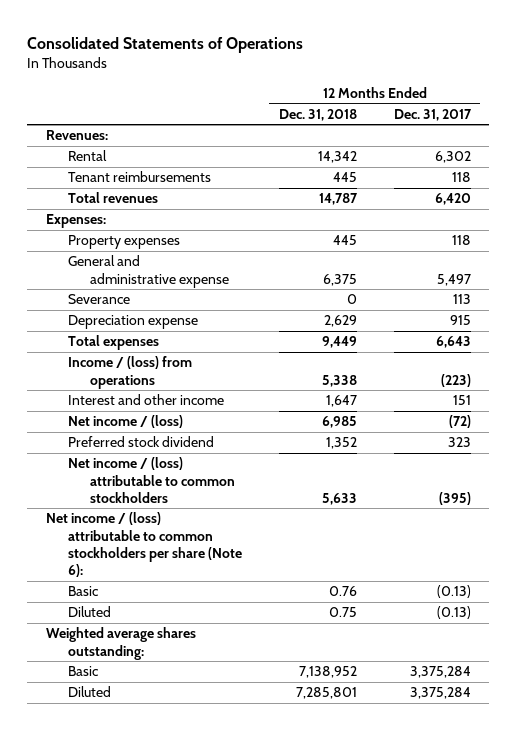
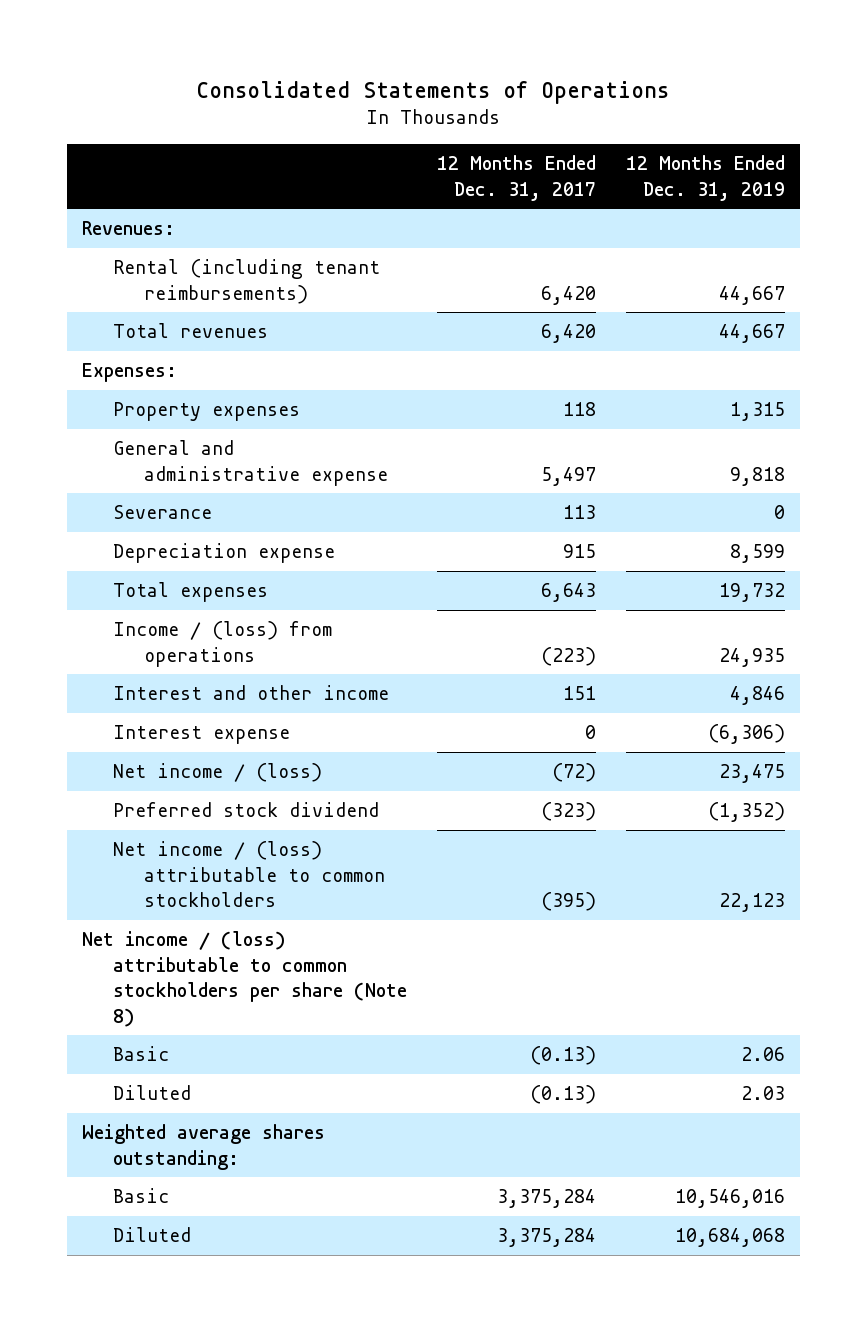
[278,108,357,121] Dec. 31, 2018 -> none
none -> [625,155,785,201] 12 Months Ended Dec. 31, 2019
[67,171,211,183] Tenant reimbursements -> none
[67,150,107,162] Rental -> [113,259,381,304] Rental (including tenant reimbursements)
[434,151,471,164] 6,302 -> [540,285,596,305] 6,420
none -> [113,725,291,745] Interest expense
[447,437,471,448] 323 -> [540,802,596,822] (323)
[45,512,242,578] Net income / (loss) attributable to common stockholders per share (Note 6): -> [81,931,408,1027] Net income / (loss) attributable to common stockholders per share (Note 8)

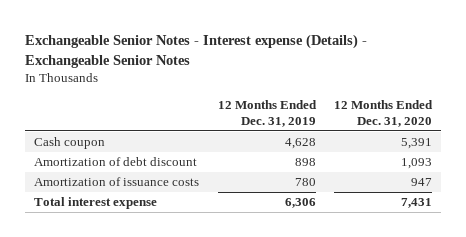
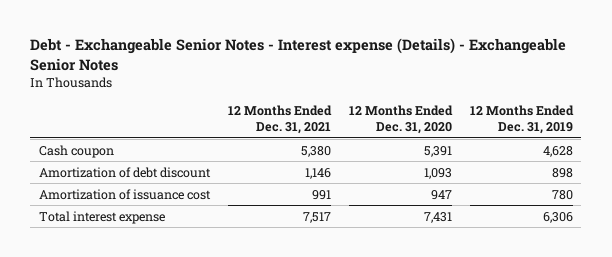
[24,33,367,68] Exchangeable Senior Notes - Interest expense (Details) - Exchangeable Senior Notes -> [30,38,567,71] Debt - Exchangeable Senior Notes - Interest expense (Details) - Exchangeable Senior Notes
none -> [228,105,333,135] 12 Months Ended Dec. 31, 2021
[34,176,200,186] Amortization of issuance costs -> [39,188,212,200] Amortization of issuance cost

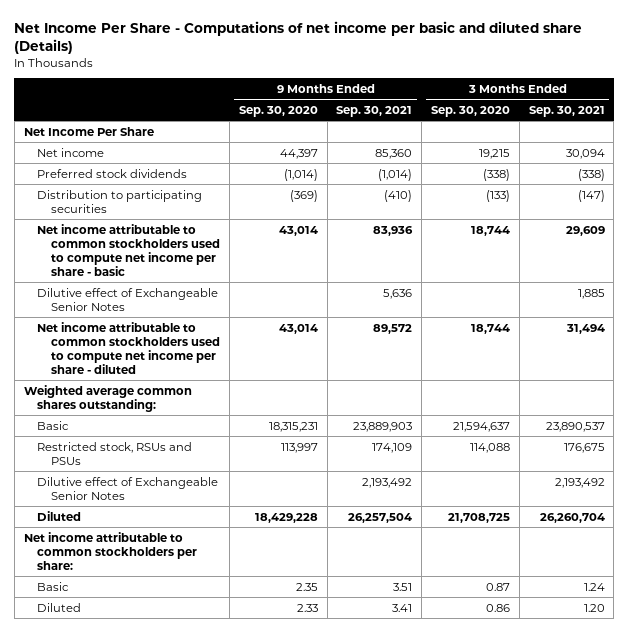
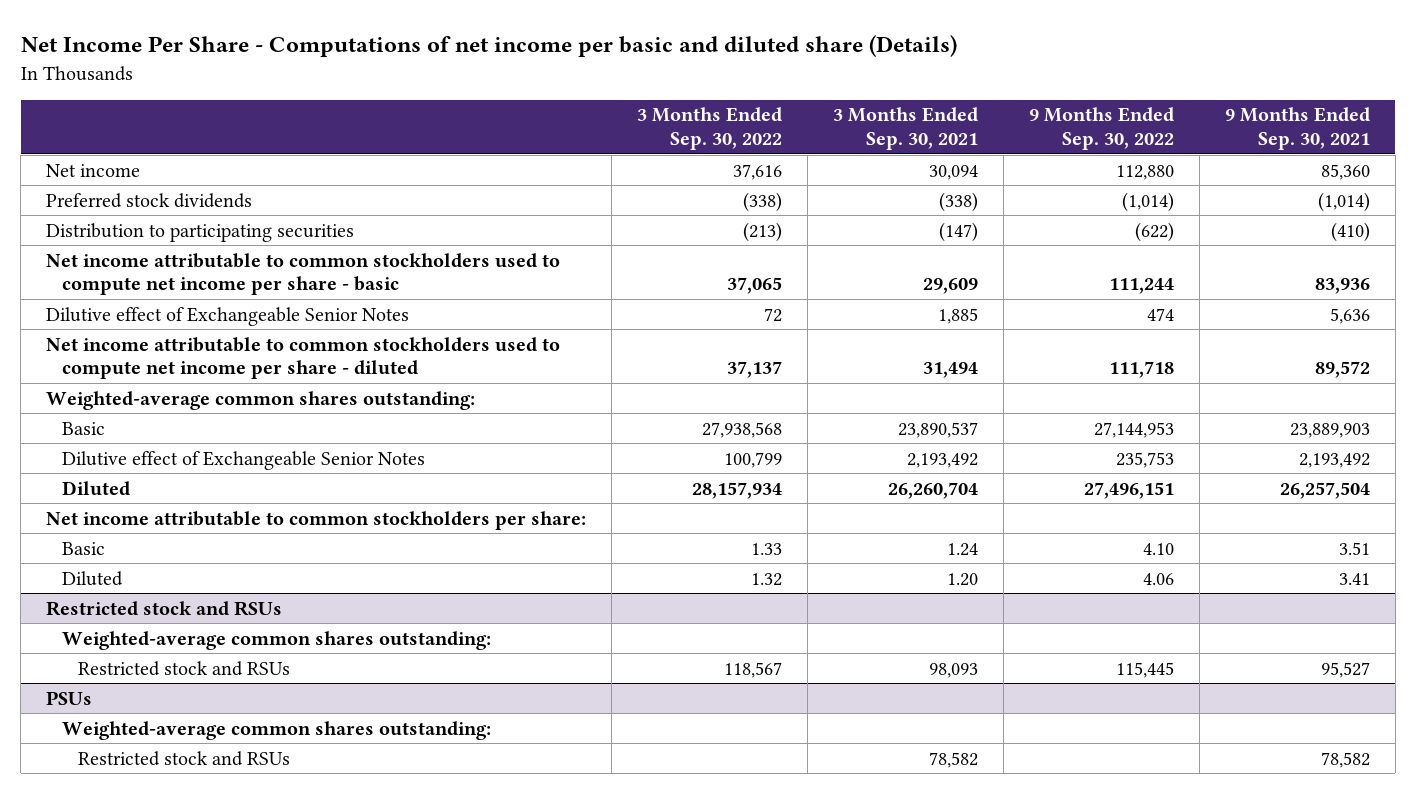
[238,106,318,118] Sep. 30, 2020 -> none
[430,106,510,118] Sep. 30, 2020 -> none
none -> [637,107,783,151] 3 Months Ended Sep. 30, 2022
none -> [1029,107,1175,151] 9 Months Ended Sep. 30, 2022
[23,126,154,136] Net Income Per Share -> none
[23,384,192,412] Weighted average common shares outstanding: -> [46,390,476,410] Weighted-average common shares outstanding:
[37,441,193,465] Restricted stock, RSUs and PSUs -> none
none -> [46,600,283,616] Restricted stock and RSUs
none -> [62,630,492,650] Weighted-average common shares outstanding:
none -> [77,660,290,676] Restricted stock and RSUs
none -> [46,690,93,705] PSUs
none -> [62,720,492,740] Weighted-average common shares outstanding:
none -> [77,750,290,766] Restricted stock and RSUs

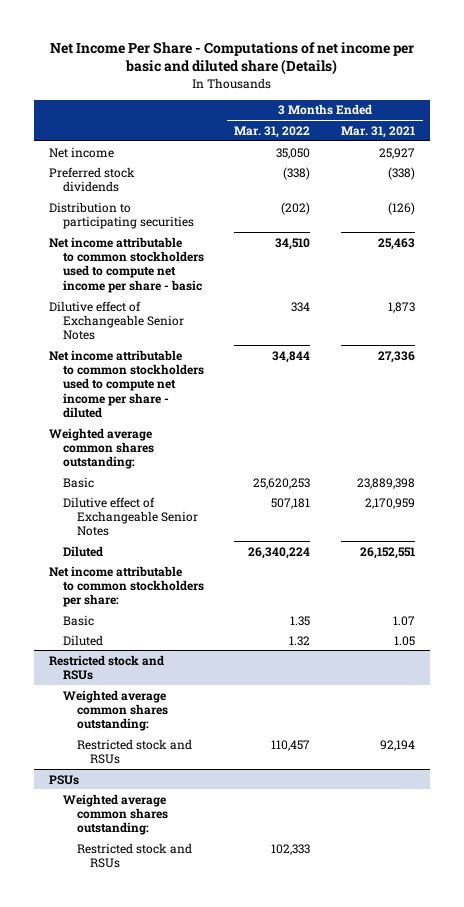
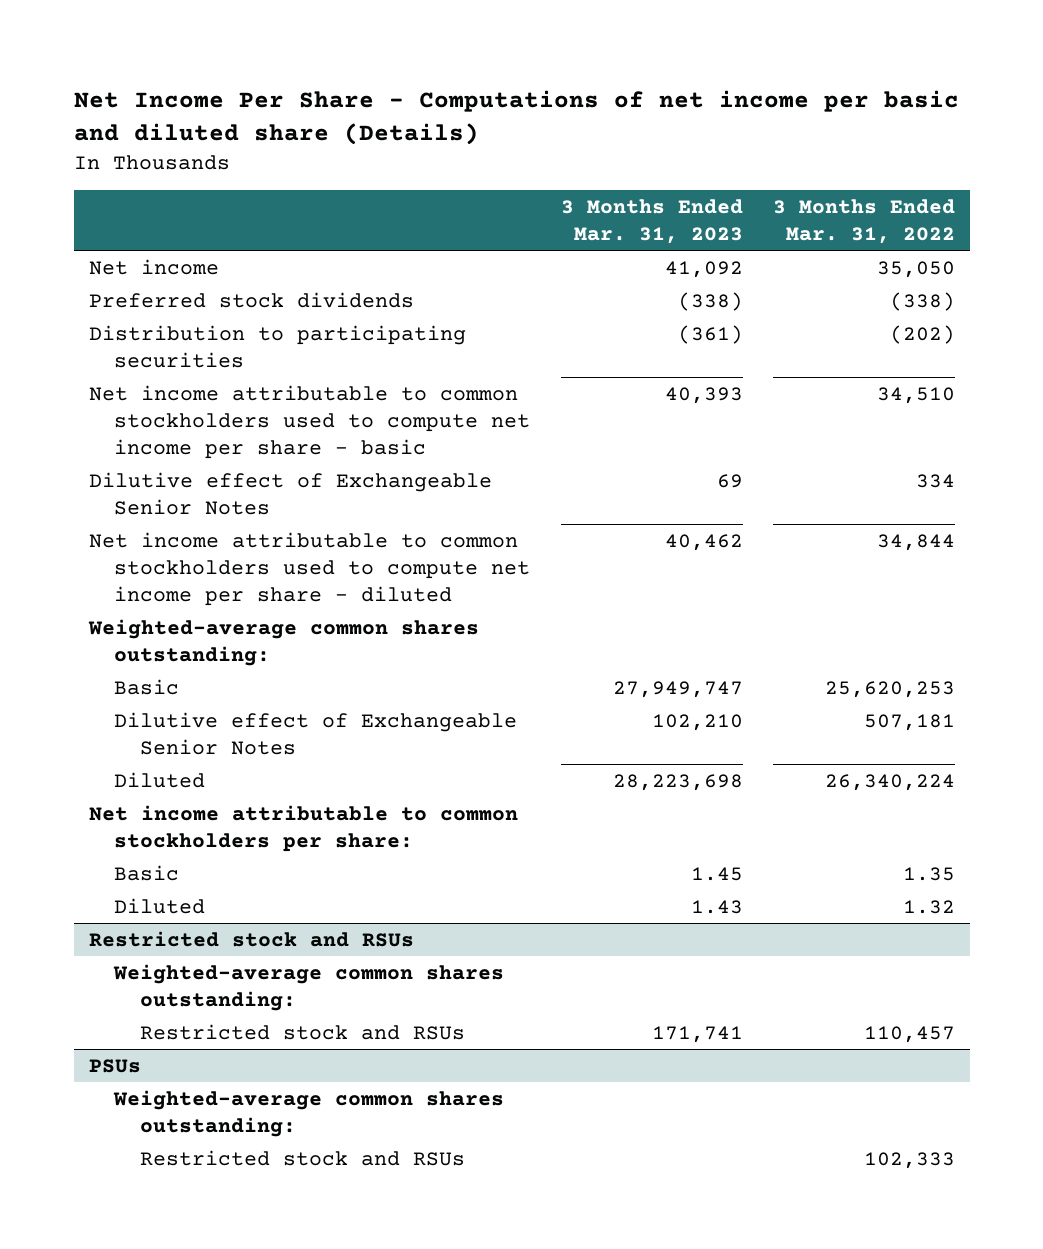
[340,125,415,138] Mar. 31, 2021 -> none
none -> [560,198,743,245] 3 Months Ended Mar. 31, 2023
[49,427,154,470] Weighted average common shares outstanding: -> [87,618,479,666] Weighted-average common shares outstanding:
[62,689,168,732] Weighted average common shares outstanding: -> [113,963,505,1011] Weighted-average common shares outstanding:
[62,793,168,836] Weighted average common shares outstanding: -> [113,1089,505,1137] Weighted-average common shares outstanding:

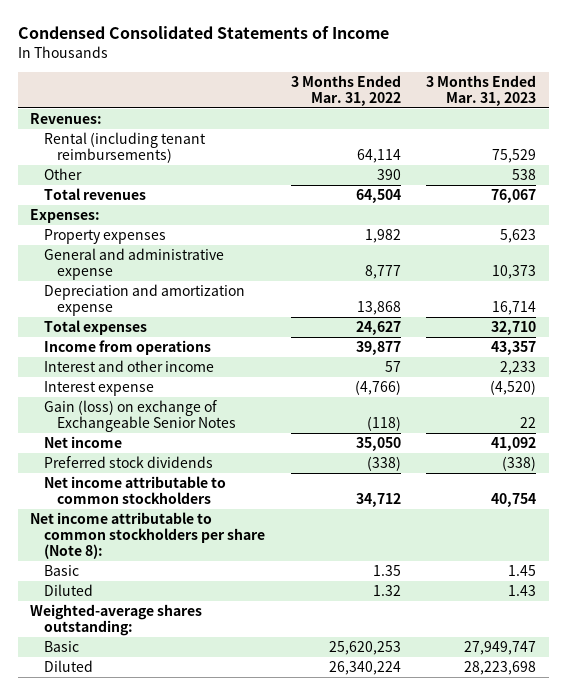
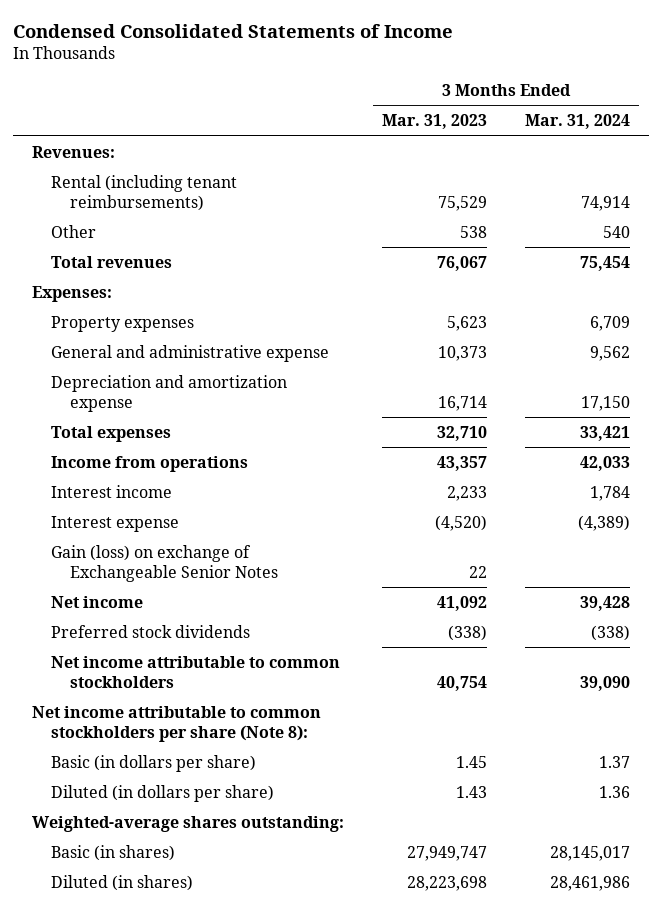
[290,75,401,107] 3 Months Ended Mar. 31, 2022 -> none
none -> [524,114,630,130] Mar. 31, 2024
[43,359,214,372] Interest and other income -> [51,484,173,498] Interest income
[43,564,79,576] Basic -> [51,754,257,772] Basic (in dollars per share)
[43,583,93,596] Diluted -> [51,784,275,802] Diluted (in dollars per share)
[43,640,79,652] Basic -> [51,844,176,861] Basic (in shares)
[43,659,93,672] Diluted -> [51,874,194,891] Diluted (in shares)

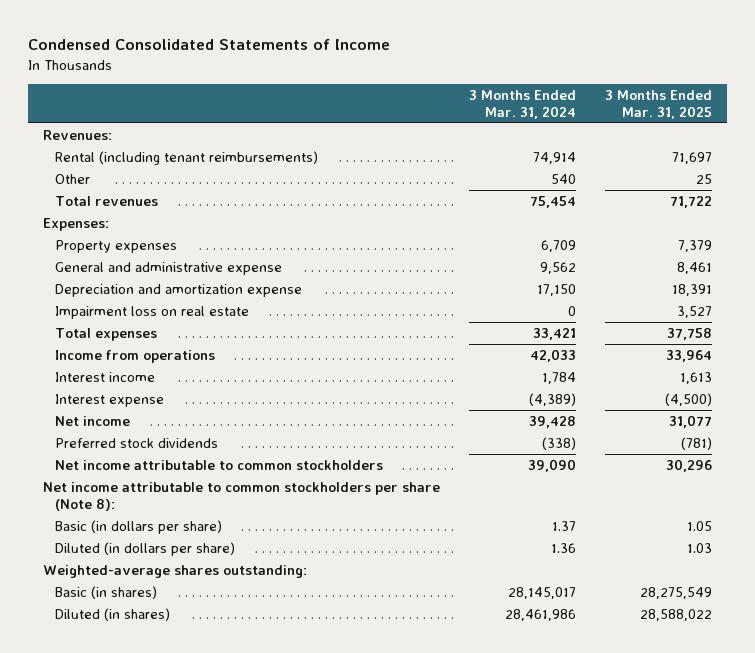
[382,114,488,130] Mar. 31, 2023 -> none
none -> [605,90,713,119] 3 Months Ended Mar. 31, 2025
none -> [55,305,250,319] Impairment loss on real estate
[51,544,279,582] Gain (loss) on exchange of Exchangeable Senior Notes -> none

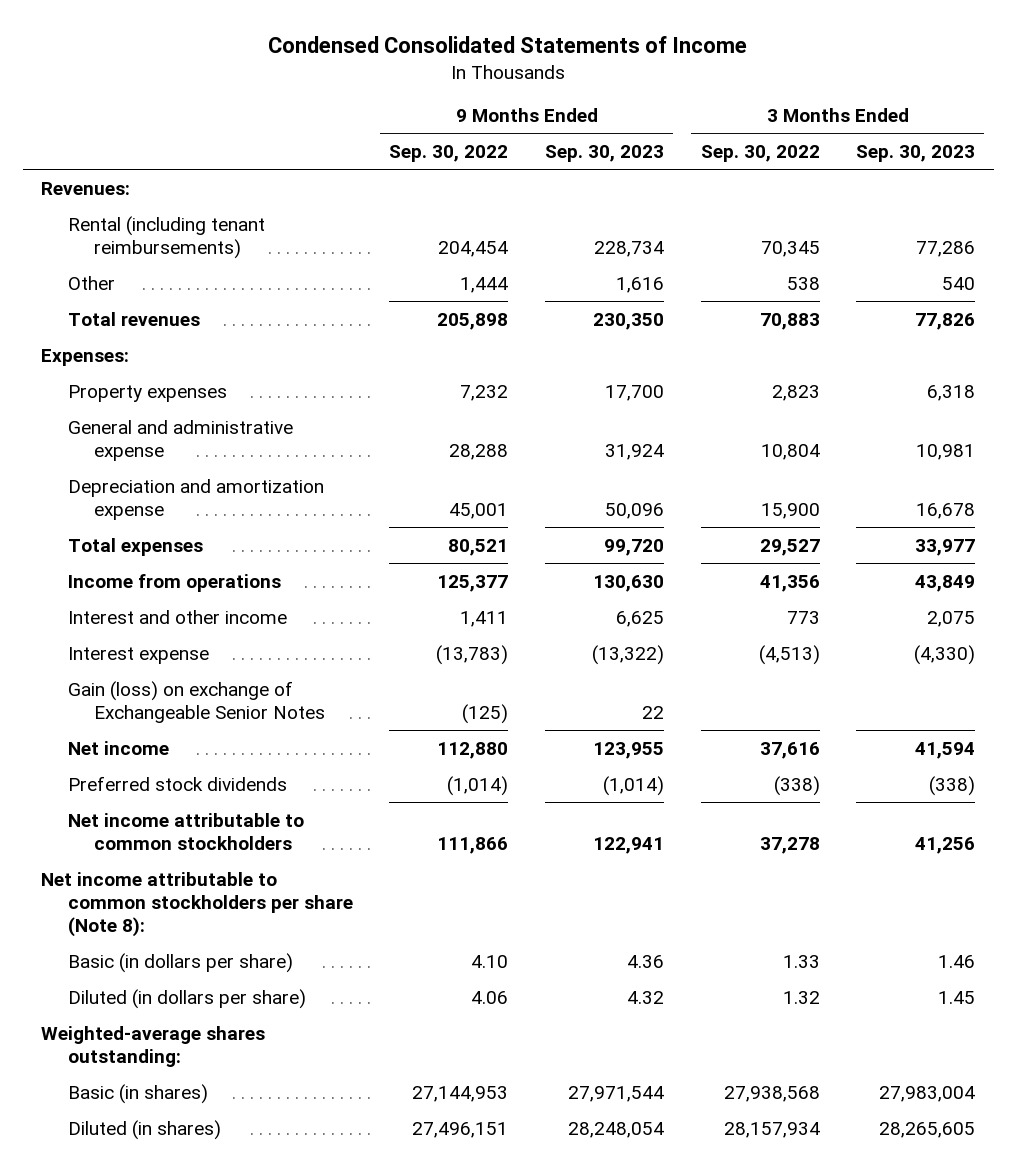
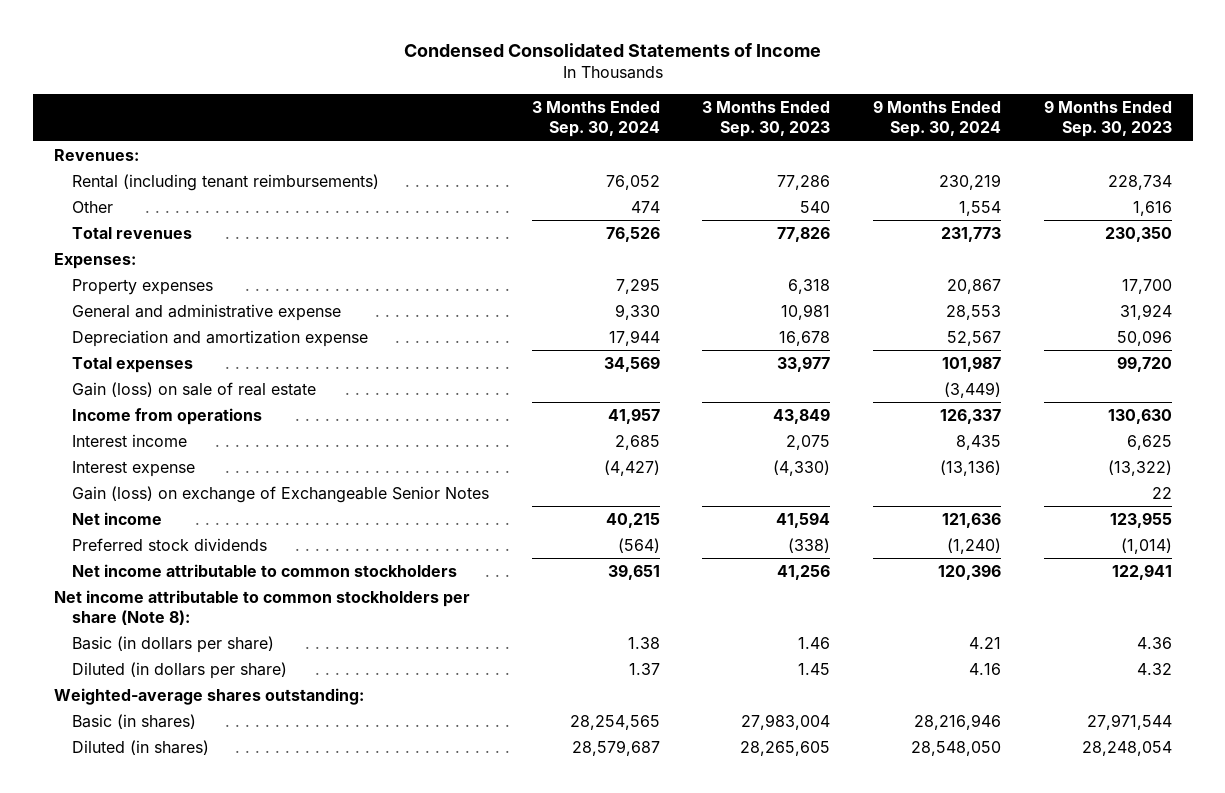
[389,145,509,163] Sep. 30, 2022 -> none
[700,145,820,163] Sep. 30, 2022 -> none
none -> [531,101,660,138] 3 Months Ended Sep. 30, 2024
none -> [872,100,1001,138] 9 Months Ended Sep. 30, 2024
none -> [72,381,317,397] Gain (loss) on sale of real estate
[67,609,287,624] Interest and other income -> [72,433,188,447] Interest income

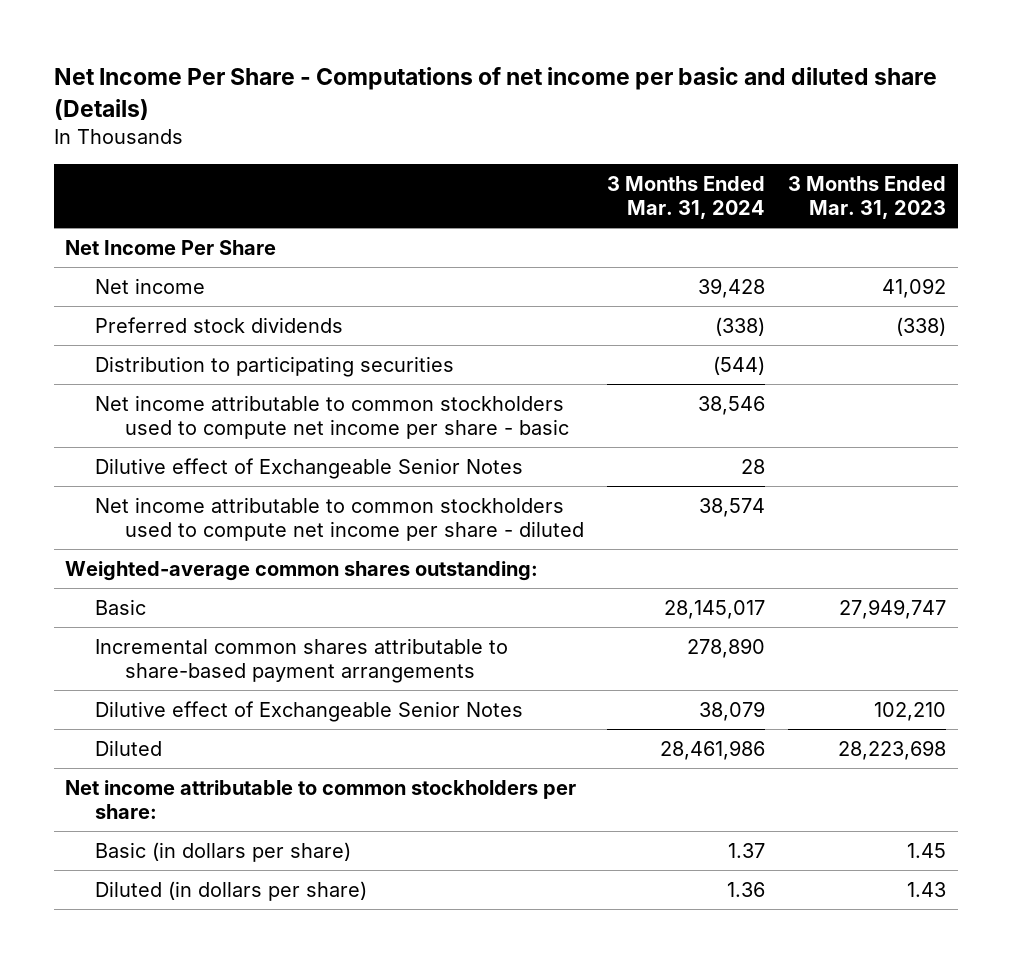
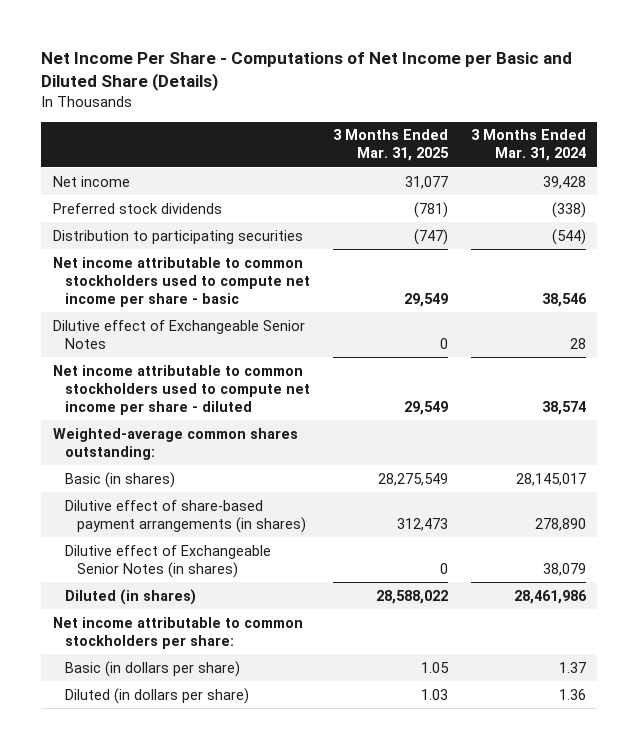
[53,67,937,120] Net Income Per Share - Computations of net income per basic and diluted share (Details) -> [41,52,573,91] Net Income Per Share - Computations of Net Income per Basic and Diluted Share (Details)
[788,175,947,219] 3 Months Ended Mar. 31, 2023 -> none
none -> [332,129,449,162] 3 Months Ended Mar. 31, 2025
[65,240,277,256] Net Income Per Share -> none
[95,599,147,616] Basic -> [64,471,175,488] Basic (in shares)
[95,638,509,683] Incremental common shares attributable to share-based payment arrangements -> [64,499,306,533] Dilutive effect of share-based payment arrangements (in shares)
[95,701,524,723] Dilutive effect of Exchangeable Senior Notes -> [64,544,271,578] Dilutive effect of Exchangeable Senior Notes (in shares)
[95,740,163,757] Diluted -> [64,588,196,605] Diluted (in shares)

